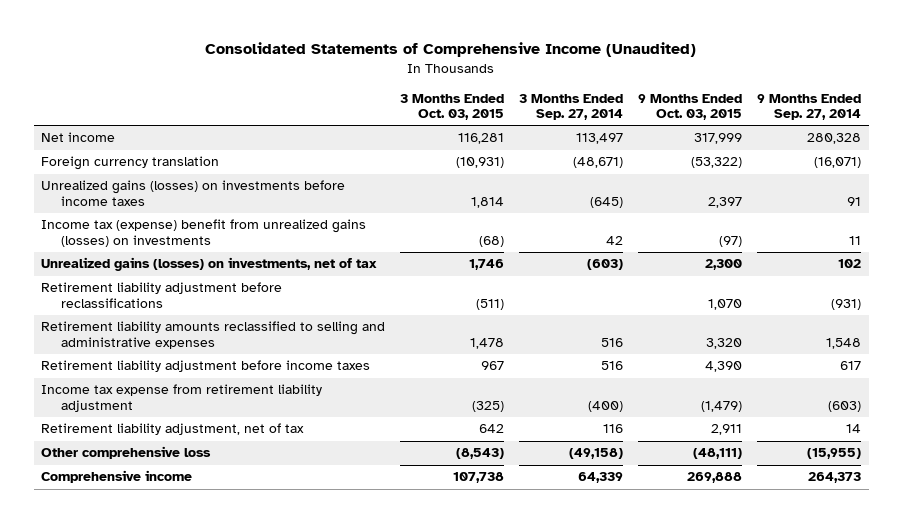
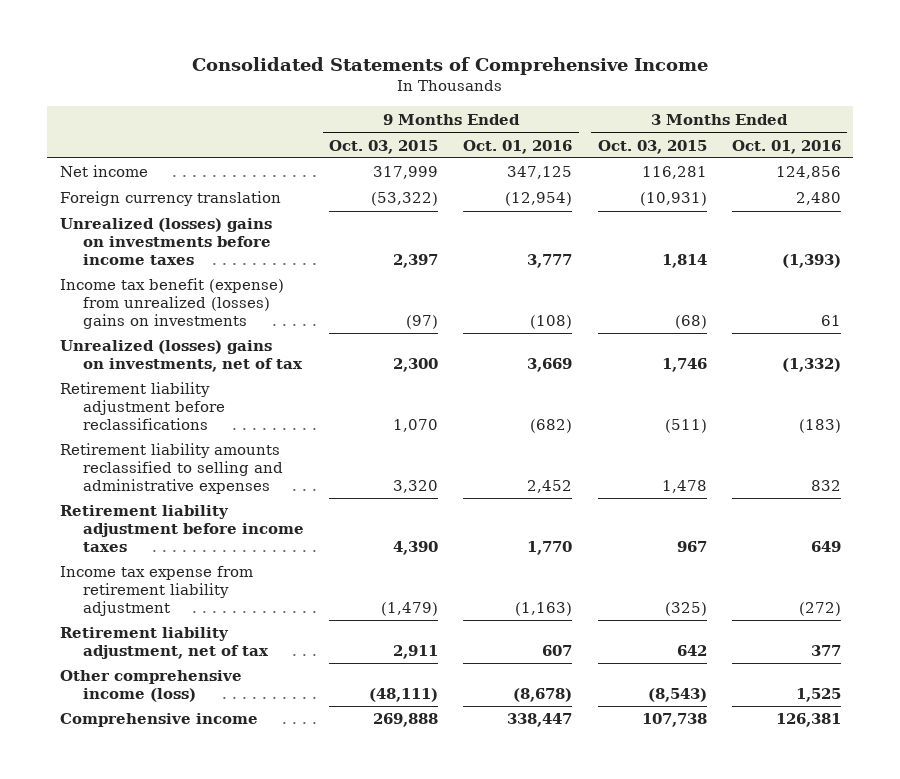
[205,42,697,58] Consolidated Statements of Comprehensive Income (Unaudited) -> [192,56,709,75] Consolidated Statements of Comprehensive Income
[519,93,624,121] 3 Months Ended Sep. 27, 2014 -> none
[757,93,862,121] 9 Months Ended Sep. 27, 2014 -> none
none -> [463,139,573,154] Oct. 01, 2016
none -> [731,139,841,154] Oct. 01, 2016
[41,180,346,207] Unrealized gains (losses) on investments before income taxes -> [59,218,272,265] Unrealized (losses) gains on investments before income taxes
[41,219,367,248] Income tax (expense) benefit from unrealized gains (losses) on investments -> [59,278,284,329] Income tax benefit (expense) from unrealized (losses) gains on investments
[41,257,378,272] Unrealized gains (losses) on investments, net of tax -> [59,340,304,373] Unrealized (losses) gains on investments, net of tax
[41,446,212,460] Other comprehensive loss -> [59,670,242,703] Other comprehensive income (loss)

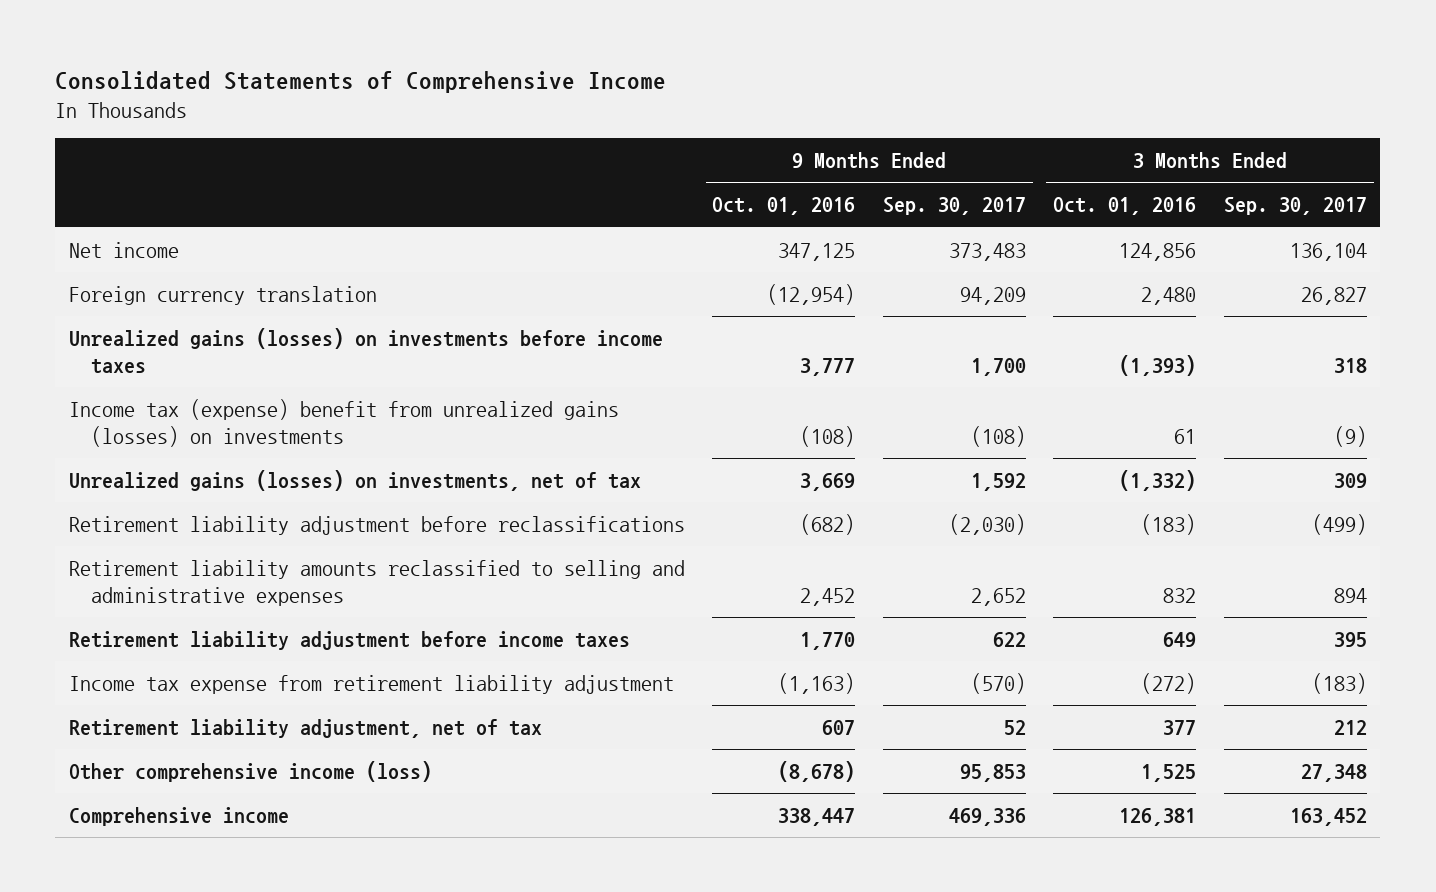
[329,139,439,154] Oct. 03, 2015 -> none
[597,139,707,154] Oct. 03, 2015 -> none
none -> [882,197,1026,216] Sep. 30, 2017
none -> [1223,197,1367,216] Sep. 30, 2017
[59,218,272,265] Unrealized (losses) gains on investments before income taxes -> [68,327,663,374] Unrealized gains (losses) on investments before income taxes
[59,278,284,329] Income tax benefit (expense) from unrealized (losses) gains on investments -> [68,398,619,447] Income tax (expense) benefit from unrealized gains (losses) on investments
[59,340,304,373] Unrealized (losses) gains on investments, net of tax -> [68,469,641,491] Unrealized gains (losses) on investments, net of tax

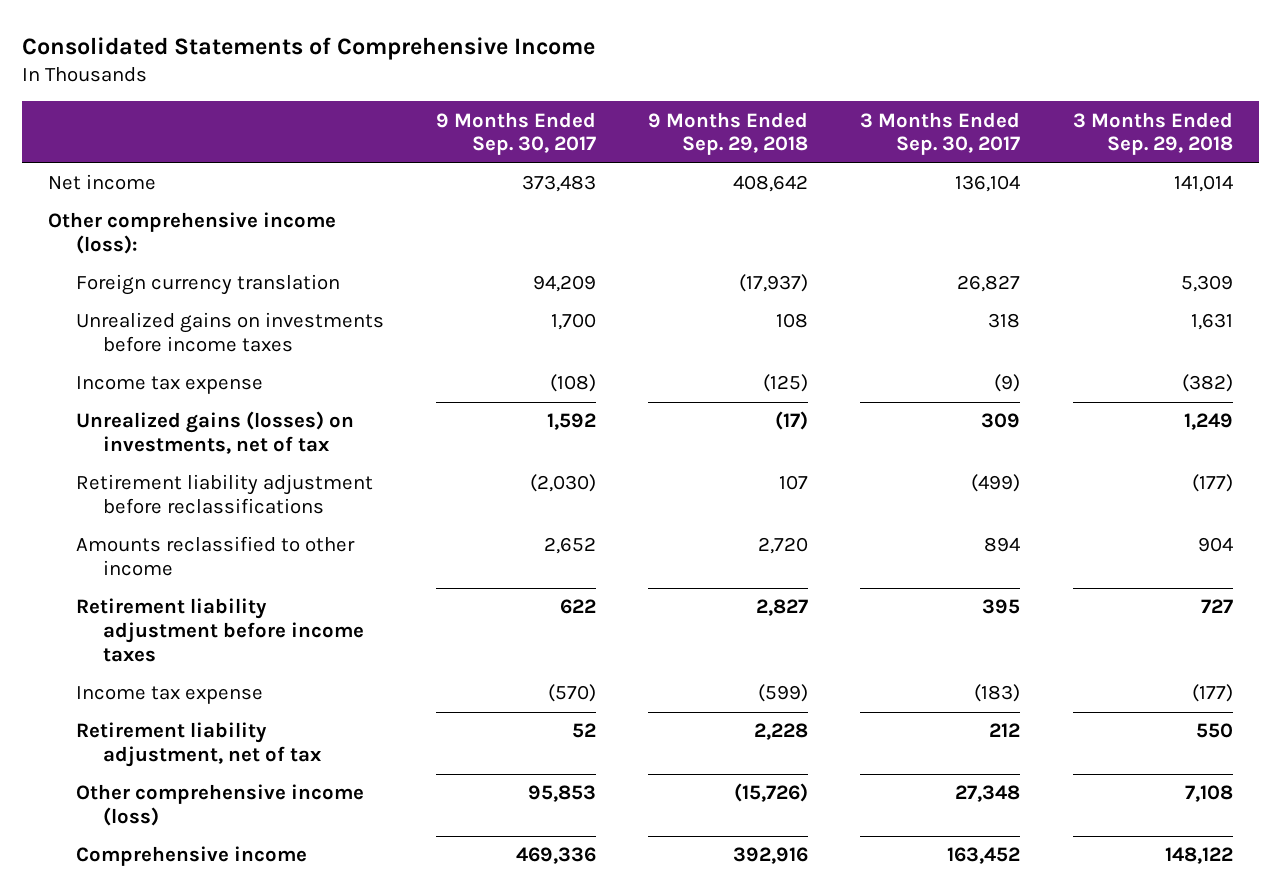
[712,197,856,216] Oct. 01, 2016 -> none
[1053,197,1197,216] Oct. 01, 2016 -> none
none -> [648,111,809,156] 9 Months Ended Sep. 29, 2018
none -> [1072,111,1233,156] 3 Months Ended Sep. 29, 2018
none -> [48,212,337,255] Other comprehensive income (loss):
[68,327,663,374] Unrealized gains (losses) on investments before income taxes -> [75,312,384,353] Unrealized gains on investments before income taxes
[68,398,619,447] Income tax (expense) benefit from unrealized gains (losses) on investments -> [75,376,263,395] Income tax expense
[68,559,685,606] Retirement liability amounts reclassified to selling and administrative expenses -> [75,536,355,577] Amounts reclassified to other income
[68,674,674,694] Income tax expense from retirement liability adjustment -> [75,686,263,705] Income tax expense

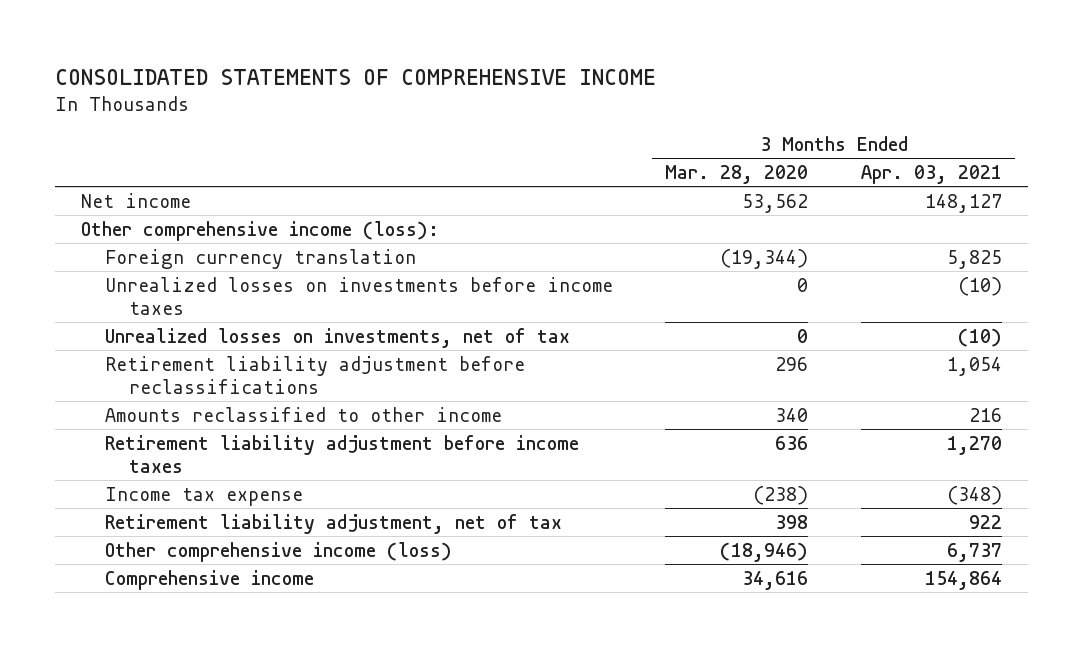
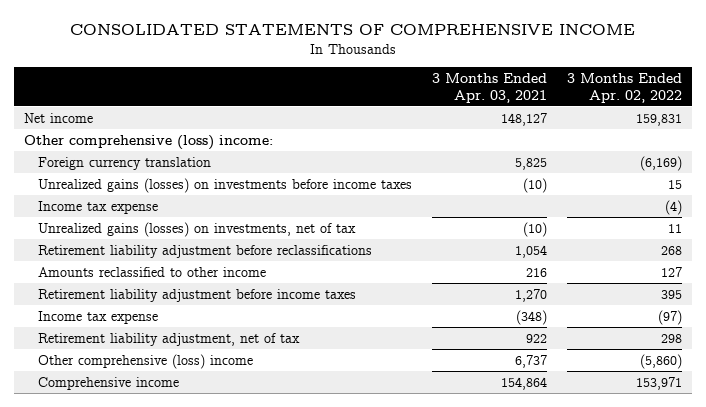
[665,164,809,184] Mar. 28, 2020 -> none
none -> [566,73,682,103] 3 Months Ended Apr. 02, 2022
[81,220,440,241] Other comprehensive income (loss): -> [24,134,274,150] Other comprehensive (loss) income:
[105,276,614,315] Unrealized losses on investments before income taxes -> [37,177,412,193] Unrealized gains (losses) on investments before income taxes
none -> [37,200,158,214] Income tax expense
[105,327,571,348] Unrealized losses on investments, net of tax -> [37,221,356,237] Unrealized gains (losses) on investments, net of tax
[105,541,453,562] Other comprehensive income (loss) -> [37,353,253,369] Other comprehensive (loss) income

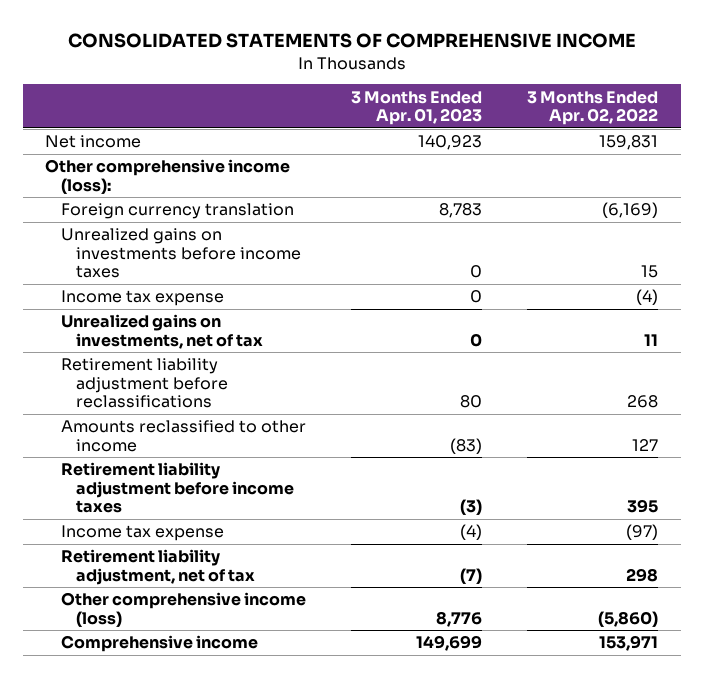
[431,73,547,103] 3 Months Ended Apr. 03, 2021 -> none
none -> [350,90,482,126] 3 Months Ended Apr. 01, 2023
[24,134,274,150] Other comprehensive (loss) income: -> [45,159,291,194] Other comprehensive income (loss):
[37,177,412,193] Unrealized gains (losses) on investments before income taxes -> [60,228,302,279] Unrealized gains on investments before income taxes
[37,221,356,237] Unrealized gains (losses) on investments, net of tax -> [60,314,264,349] Unrealized gains on investments, net of tax
[37,353,253,369] Other comprehensive (loss) income -> [60,592,306,627] Other comprehensive income (loss)

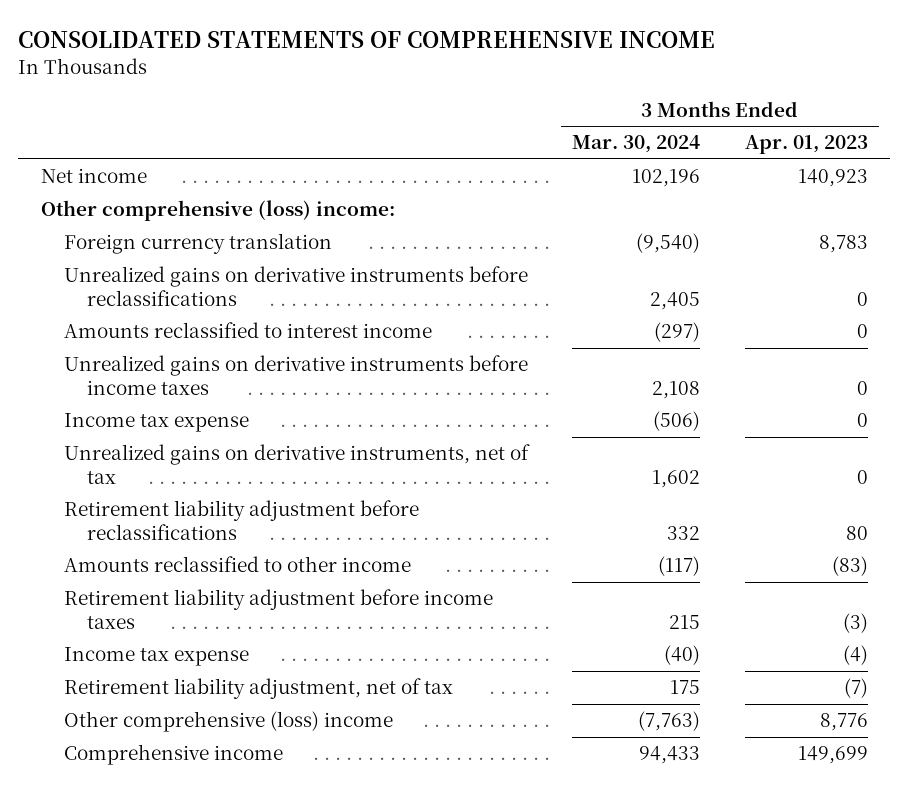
[527,90,659,126] 3 Months Ended Apr. 02, 2022 -> none
none -> [572,135,701,154] Mar. 30, 2024
[45,159,291,194] Other comprehensive income (loss): -> [40,200,395,222] Other comprehensive (loss) income:
none -> [63,266,528,306] Unrealized gains on derivative instruments before reclassifications
none -> [63,322,432,339] Amounts reclassified to interest income
[60,228,302,279] Unrealized gains on investments before income taxes -> [63,355,528,395] Unrealized gains on derivative instruments before income taxes
[60,314,264,349] Unrealized gains on investments, net of tax -> [63,444,530,484] Unrealized gains on derivative instruments, net of tax
[60,592,306,627] Other comprehensive income (loss) -> [63,711,393,733] Other comprehensive (loss) income

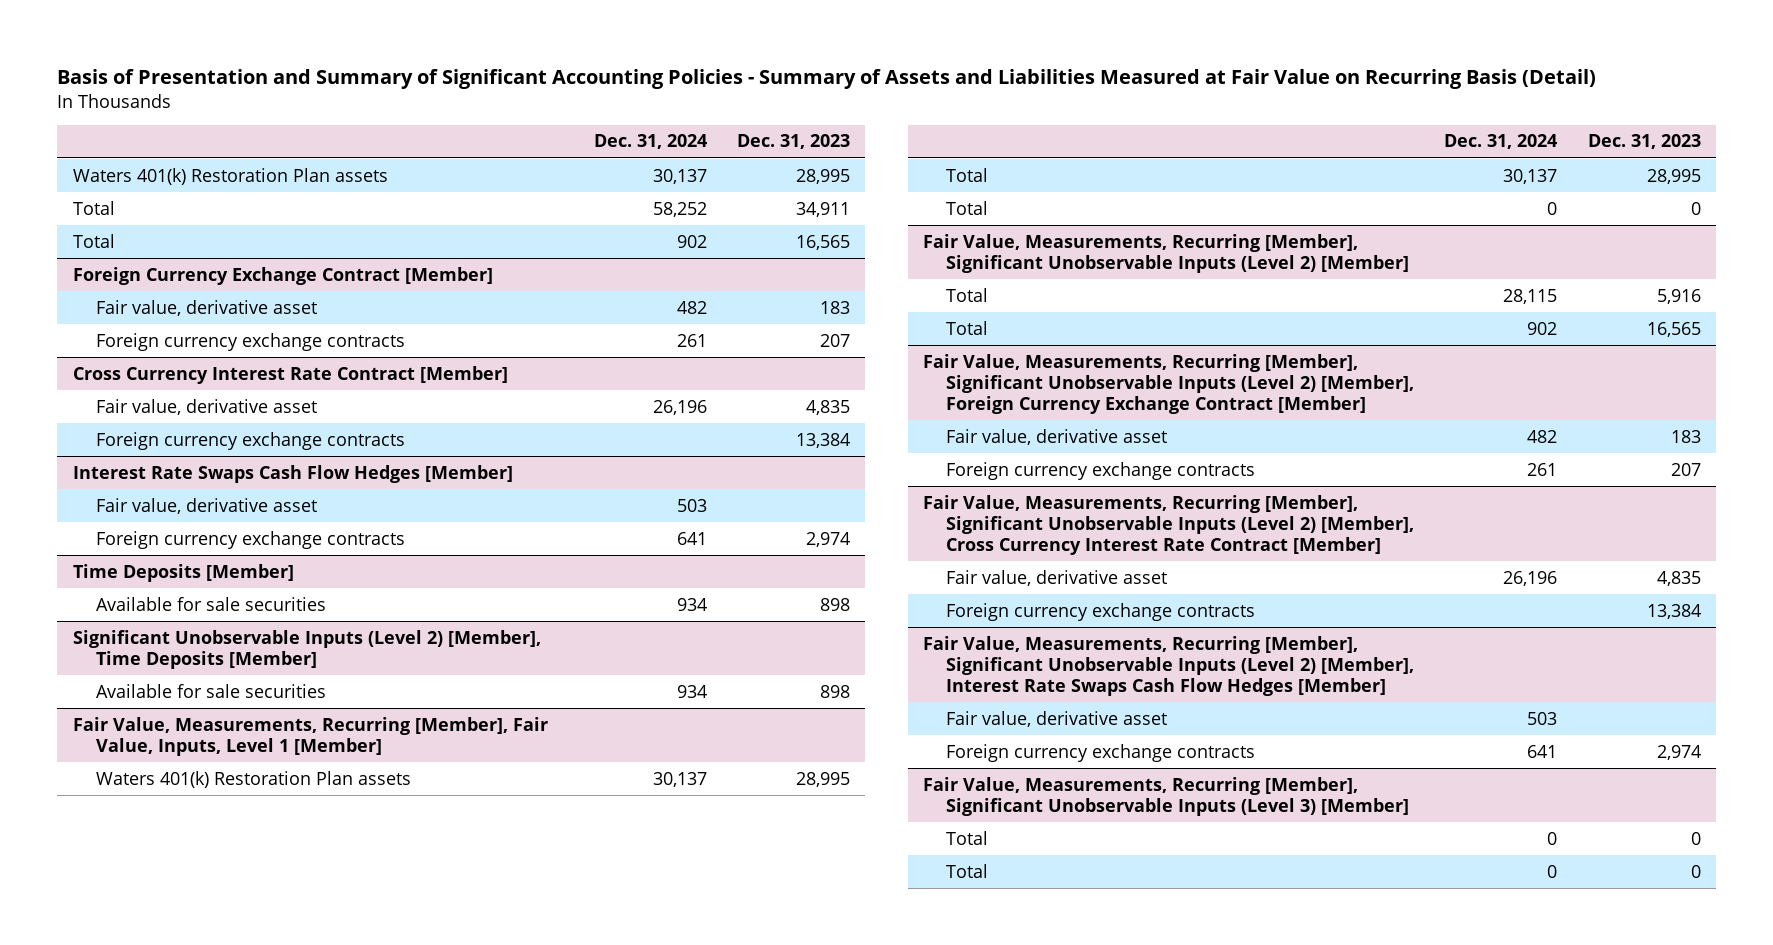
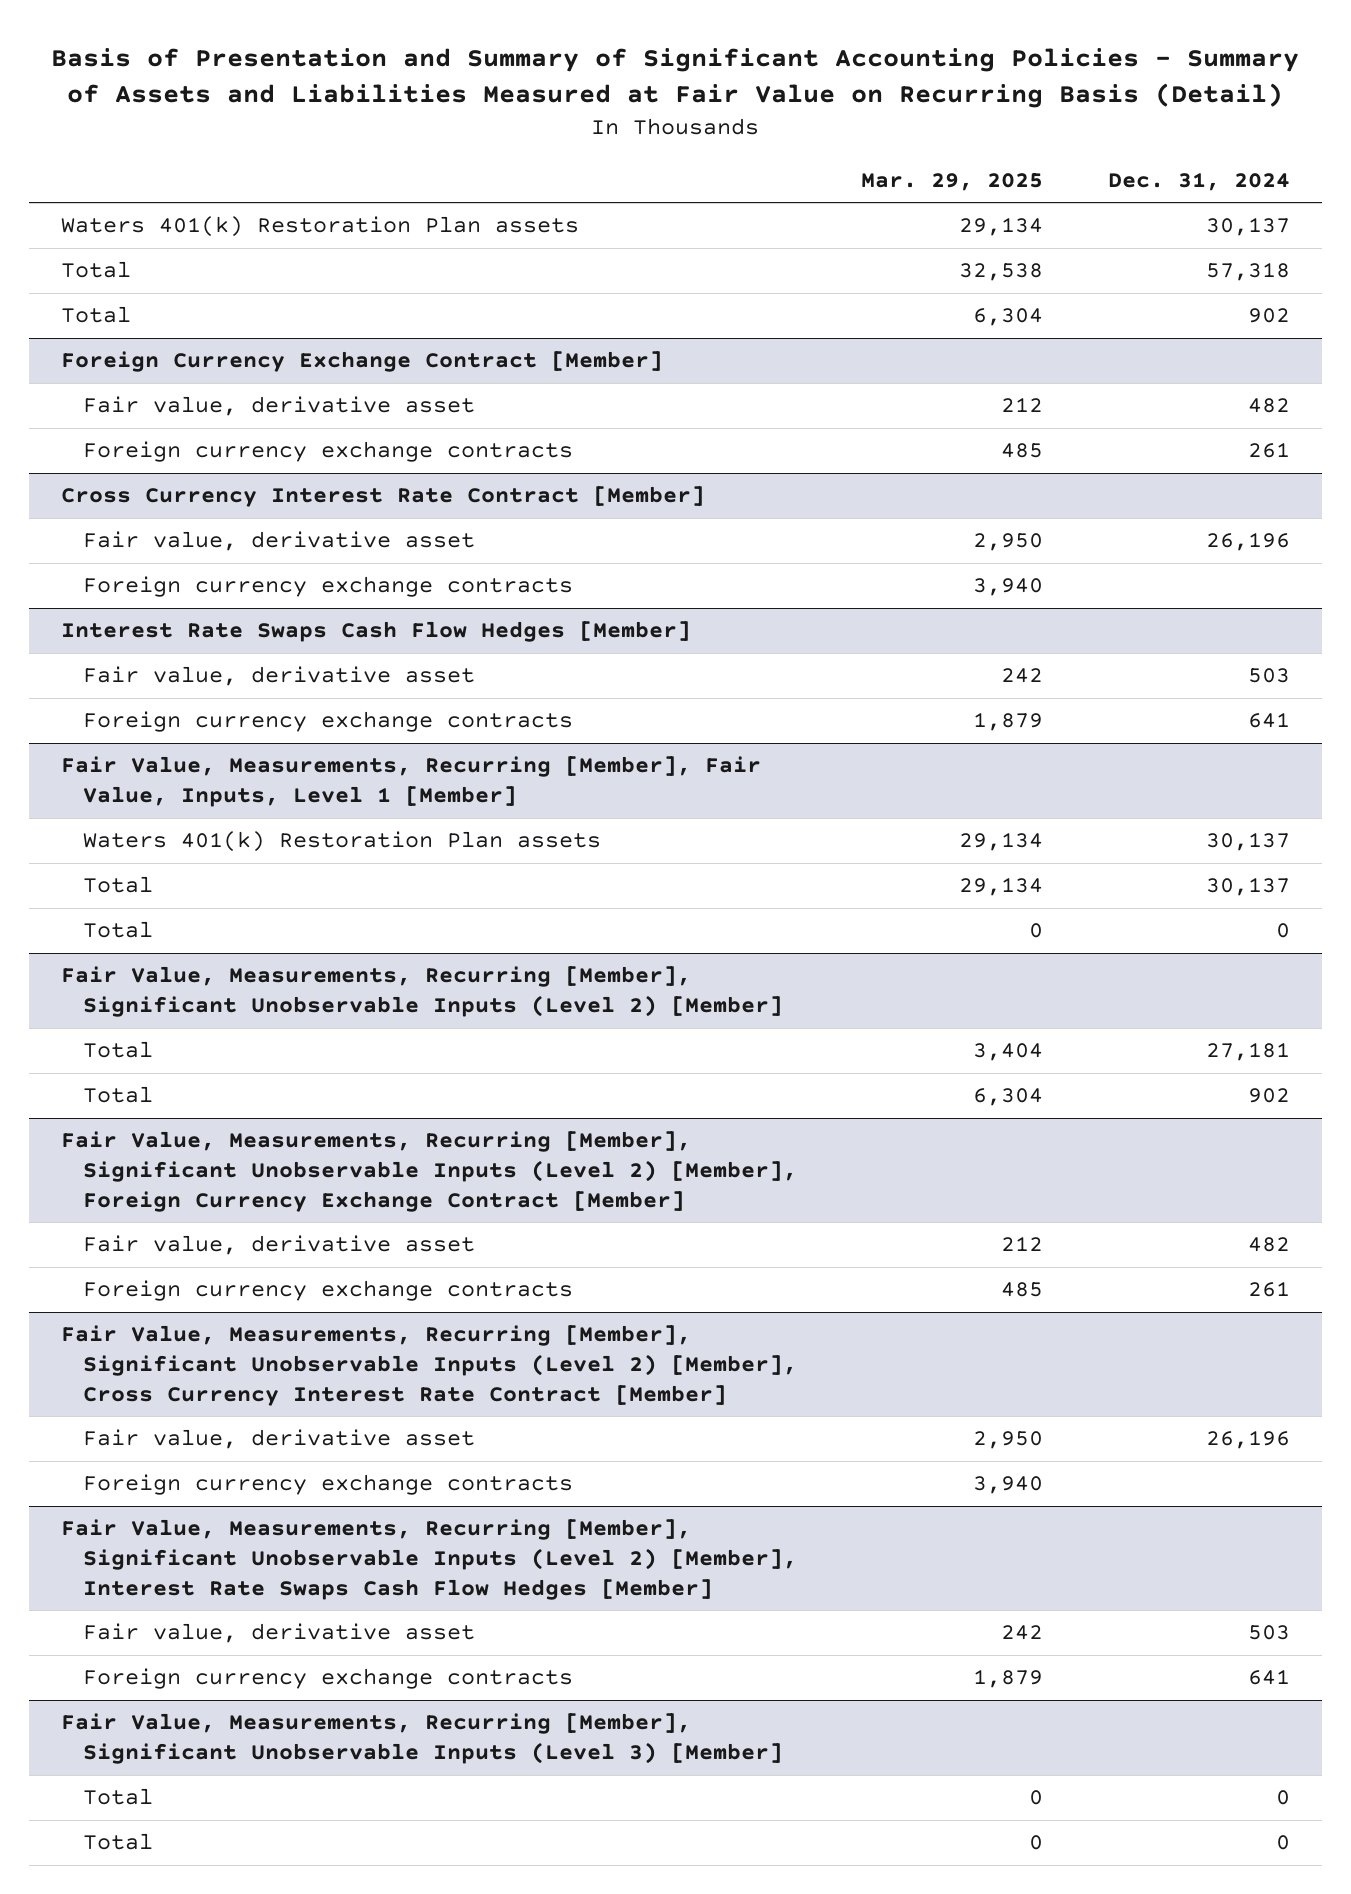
[736,134,850,150] Dec. 31, 2023 -> none
none -> [861,173,1044,192] Mar. 29, 2025
[652,201,707,217] 58,252 -> [1205,262,1290,282] 57,318
[72,563,294,582] Time Deposits [Member] -> none
[95,596,326,611] Available for sale securities -> none
[72,629,541,669] Significant Unobservable Inputs (Level 2) [Member], Time Deposits [Member] -> none
[95,683,326,698] Available for sale securities -> none
[1503,288,1558,304] 28,115 -> [1205,1042,1290,1062] 27,181

